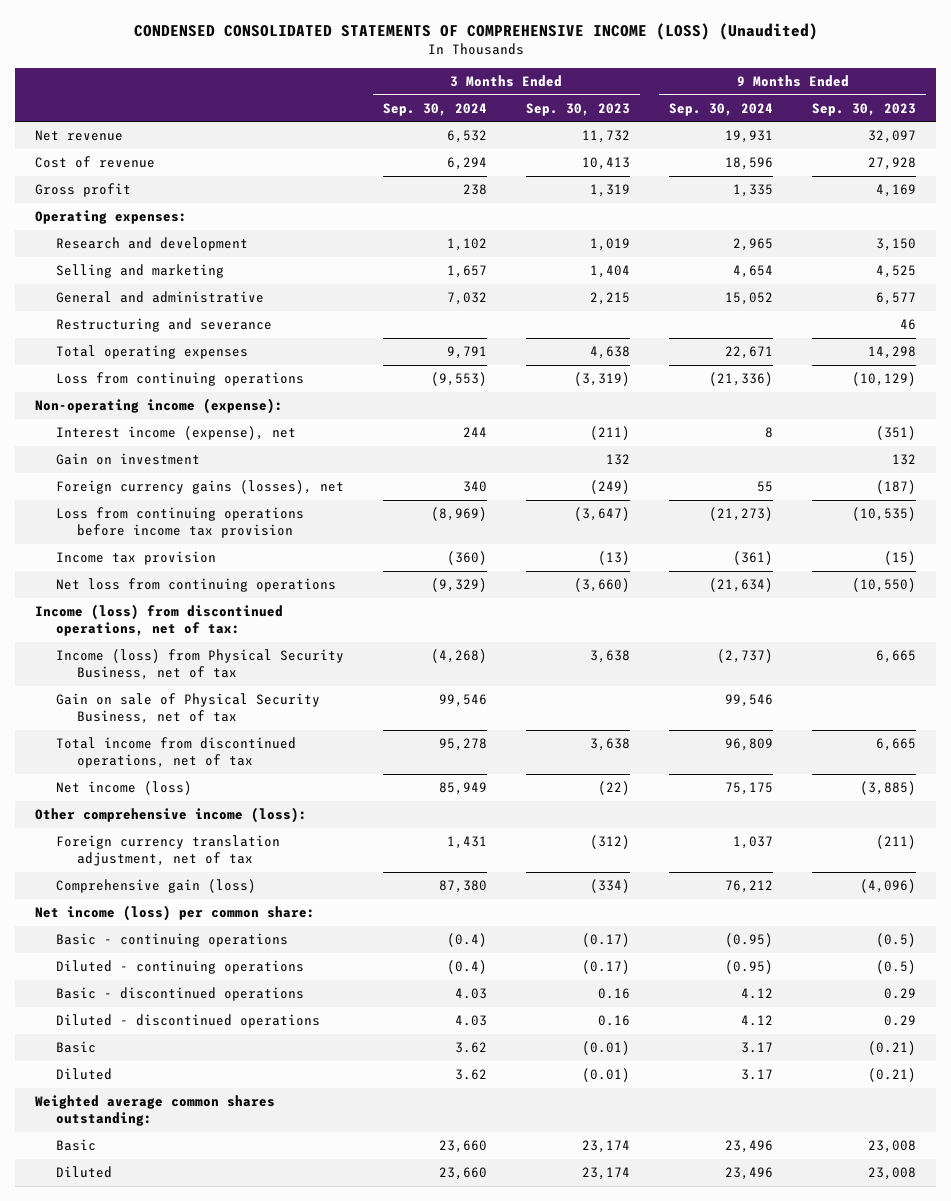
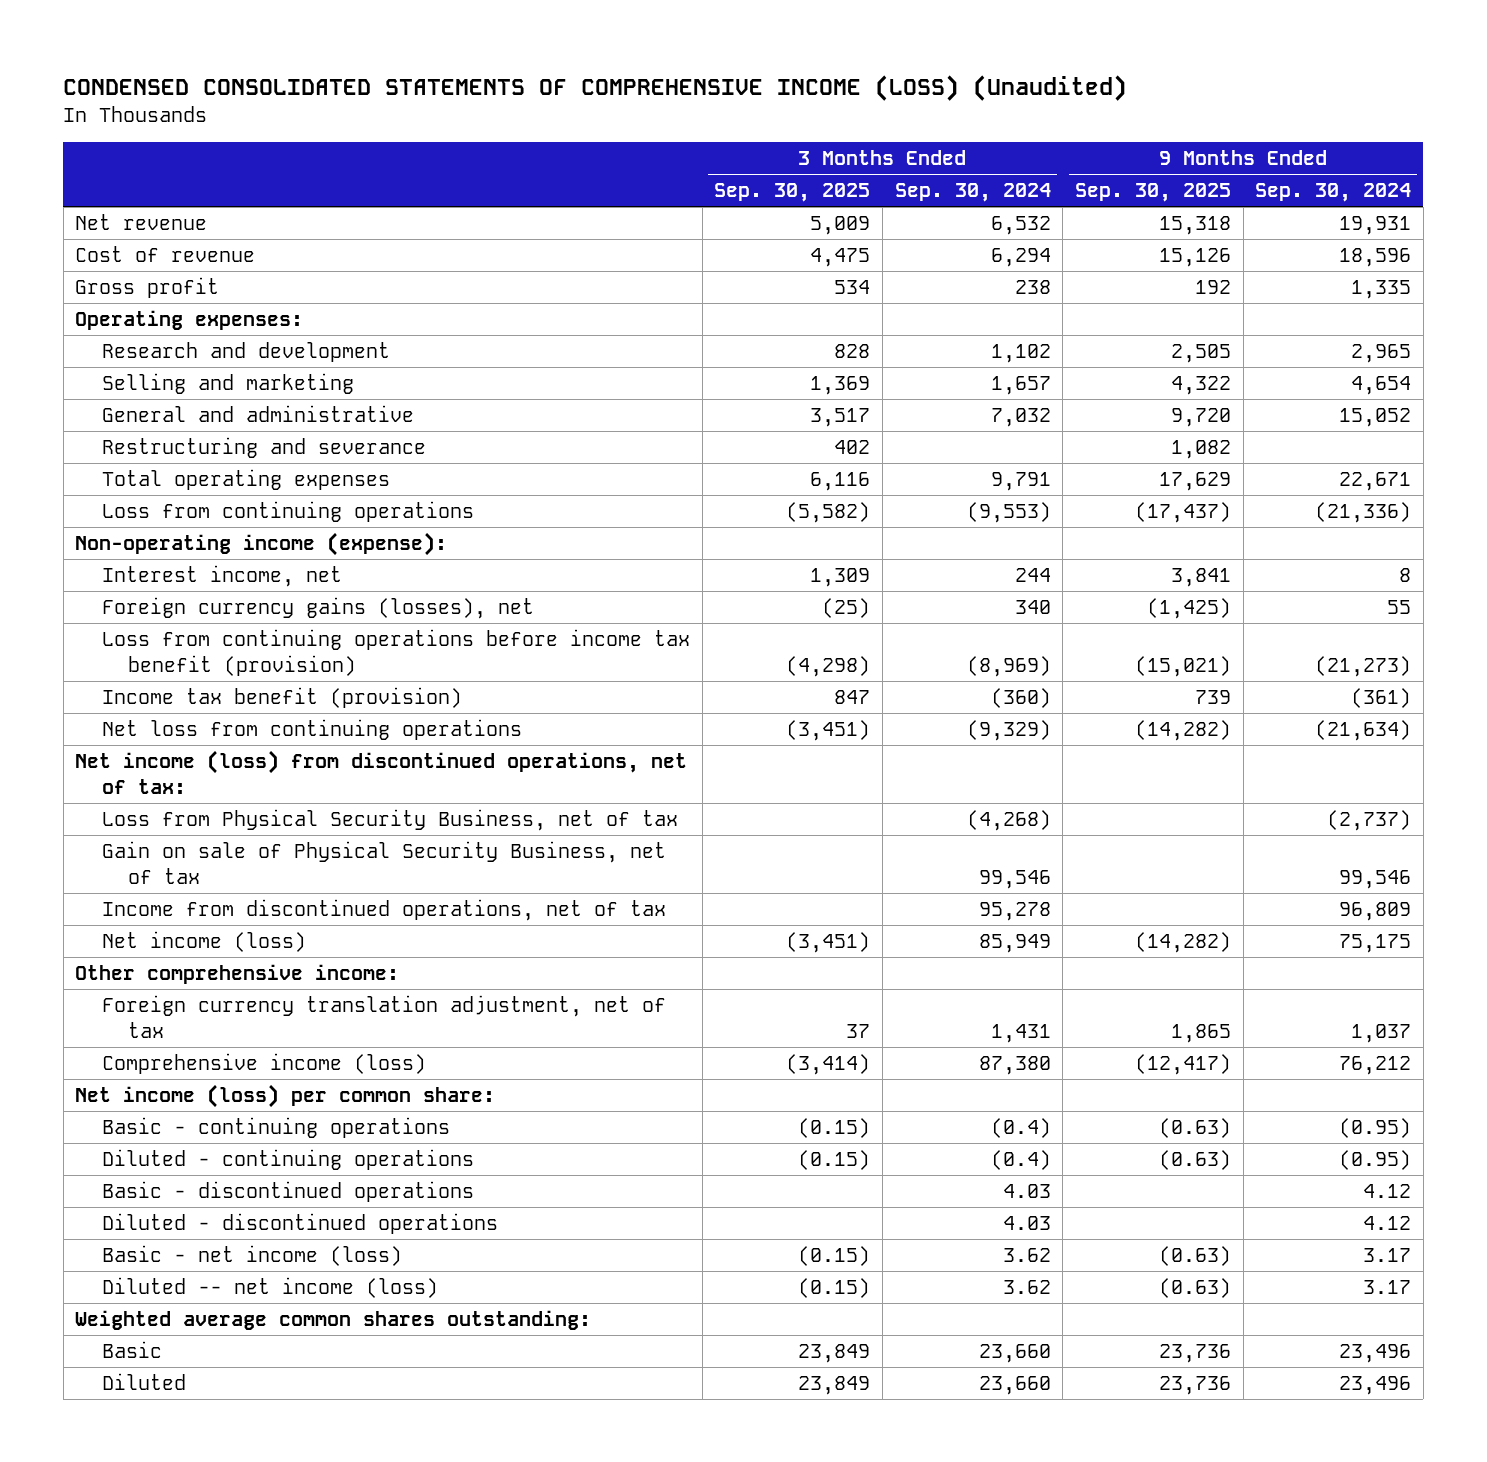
[525,102,630,116] Sep. 30, 2023 -> none
[812,102,917,116] Sep. 30, 2023 -> none
none -> [714,183,871,203] Sep. 30, 2025
none -> [1074,183,1231,203] Sep. 30, 2025
[55,453,200,466] Gain on investment -> none
[55,426,296,441] Interest income (expense), net -> [101,565,342,588] Interest income, net
[55,507,304,539] Loss from continuing operations before income tax provision -> [101,629,690,677] Loss from continuing operations before income tax benefit (provision)
[55,551,216,566] Income tax provision -> [101,687,462,709] Income tax benefit (provision)
[34,604,283,637] Income (loss) from discontinued operations, net of tax: -> [75,750,688,795] Net income (loss) from discontinued operations, net of tax:
[55,649,344,681] Income (loss) from Physical Security Business, net of tax -> [101,809,678,832] Loss from Physical Security Business, net of tax
[55,737,296,769] Total income from discontinued operations, net of tax -> [101,899,666,922] Income from discontinued operations, net of tax
[34,807,307,824] Other comprehensive income (loss): -> [75,964,400,985] Other comprehensive income:
[55,879,256,894] Comprehensive gain (loss) -> [101,1053,426,1075] Comprehensive income (loss)
[55,1041,96,1054] Basic -> [101,1245,402,1267] Basic - net income (loss)
[55,1068,112,1081] Diluted -> [101,1277,438,1299] Diluted -- net income (loss)

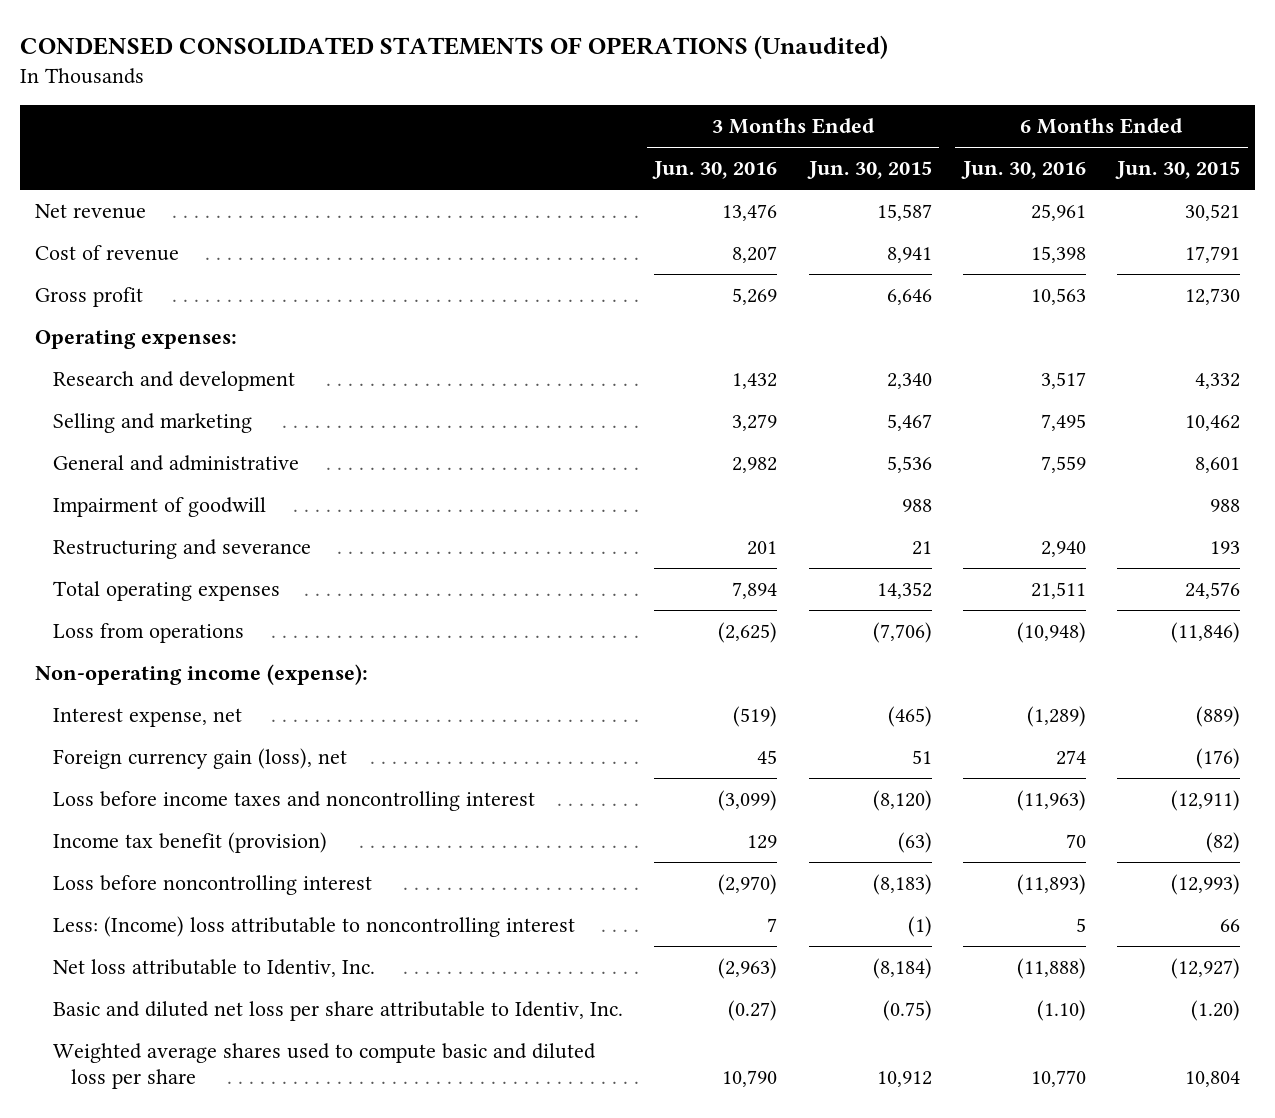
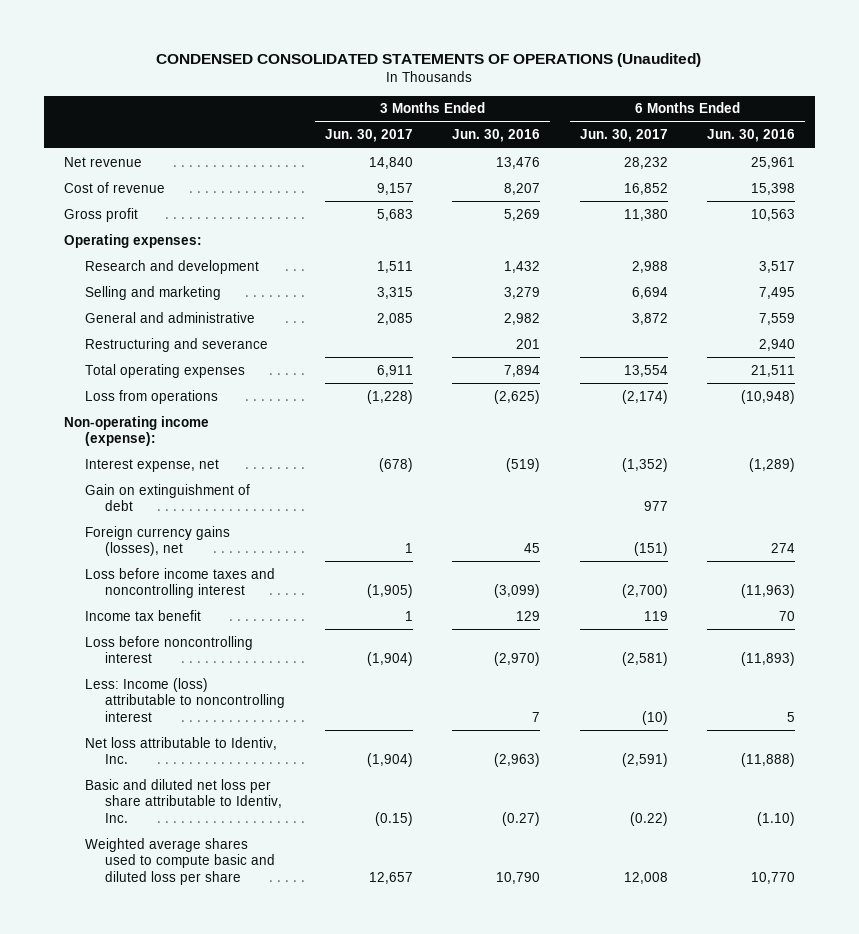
[806,161,932,180] Jun. 30, 2015 -> none
[1114,161,1240,180] Jun. 30, 2015 -> none
none -> [324,129,413,143] Jun. 30, 2017
none -> [579,129,668,143] Jun. 30, 2017
[53,497,267,518] Impairment of goodwill -> none
none -> [84,483,250,512] Gain on extinguishment of debt
[53,748,348,770] Foreign currency gain (loss), net -> [84,525,230,557] Foreign currency gains (losses), net
[53,832,328,854] Income tax benefit (provision) -> [84,609,201,621] Income tax benefit
[53,916,576,938] Less: (Income) loss attributable to noncontrolling interest -> [84,677,286,722] Less: Income (loss) attributable to noncontrolling interest

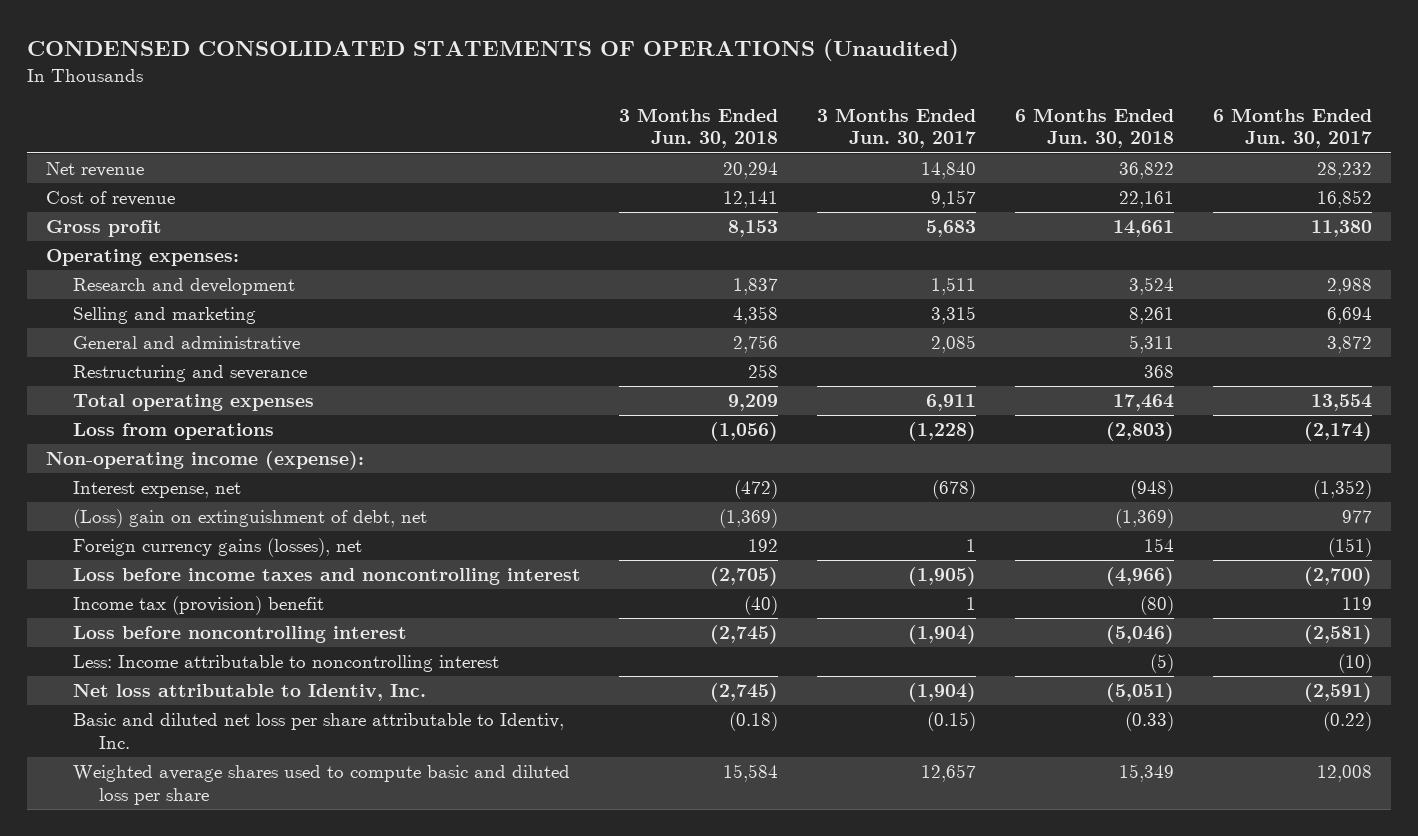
[452,129,541,143] Jun. 30, 2016 -> none
[707,129,796,143] Jun. 30, 2016 -> none
none -> [619,107,779,149] 3 Months Ended Jun. 30, 2018
none -> [1014,107,1174,149] 6 Months Ended Jun. 30, 2018
[84,483,250,512] Gain on extinguishment of debt -> [72,509,427,529] (Loss) gain on extinguishment of debt, net
[84,609,201,621] Income tax benefit -> [72,596,324,616] Income tax (provision) benefit
[84,677,286,722] Less: Income (loss) attributable to noncontrolling interest -> [72,655,499,673] Less: Income attributable to noncontrolling interest

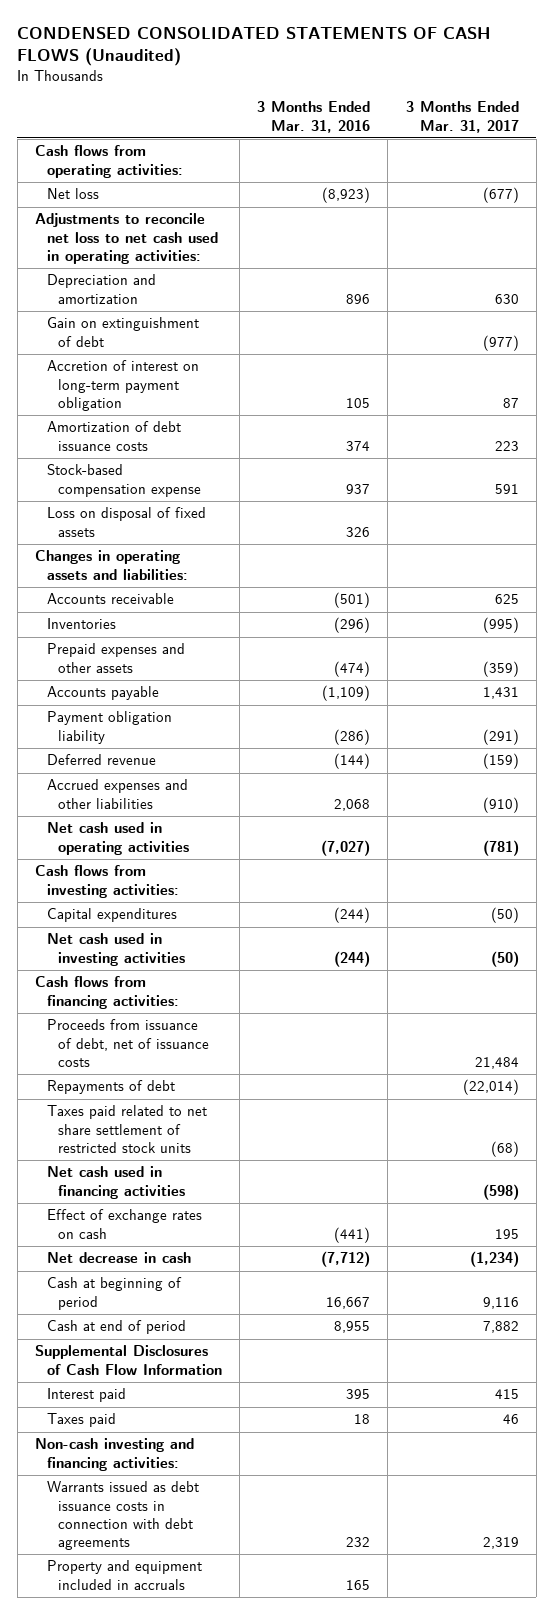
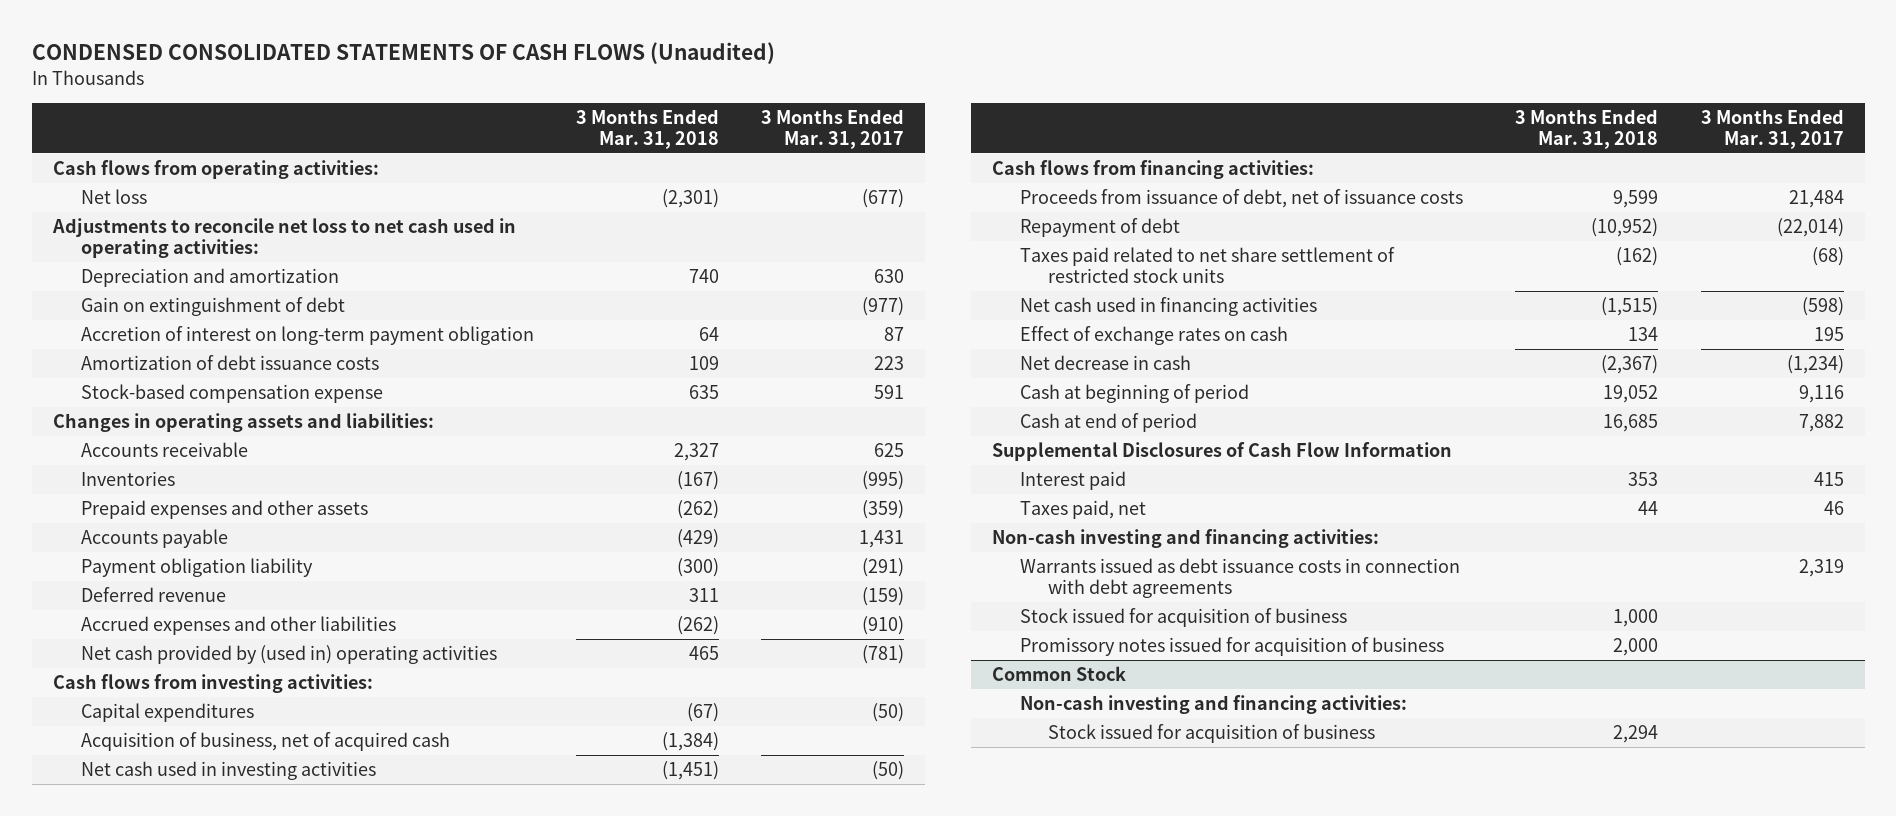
[257,101,371,133] 3 Months Ended Mar. 31, 2016 -> none
none -> [576,108,720,150] 3 Months Ended Mar. 31, 2018
[46,507,206,537] Loss on disposal of fixed assets -> none
[46,822,190,855] Net cash used in operating activities -> [80,645,497,665] Net cash provided by (used in) operating activities
none -> [80,732,450,752] Acquisition of business, net of acquired cash
[46,1080,175,1095] Repayments of debt -> [1019,218,1180,238] Repayment of debt
[46,1413,116,1428] Taxes paid -> [1019,500,1146,520] Taxes paid, net
[46,1560,202,1590] Property and equipment included in accruals -> none
none -> [1019,608,1347,628] Stock issued for acquisition of business
none -> [1019,637,1444,657] Promissory notes issued for acquisition of business
none -> [992,666,1127,682] Common Stock
none -> [1019,695,1407,715] Non-cash investing and financing activities:
none -> [1047,724,1375,744] Stock issued for acquisition of business

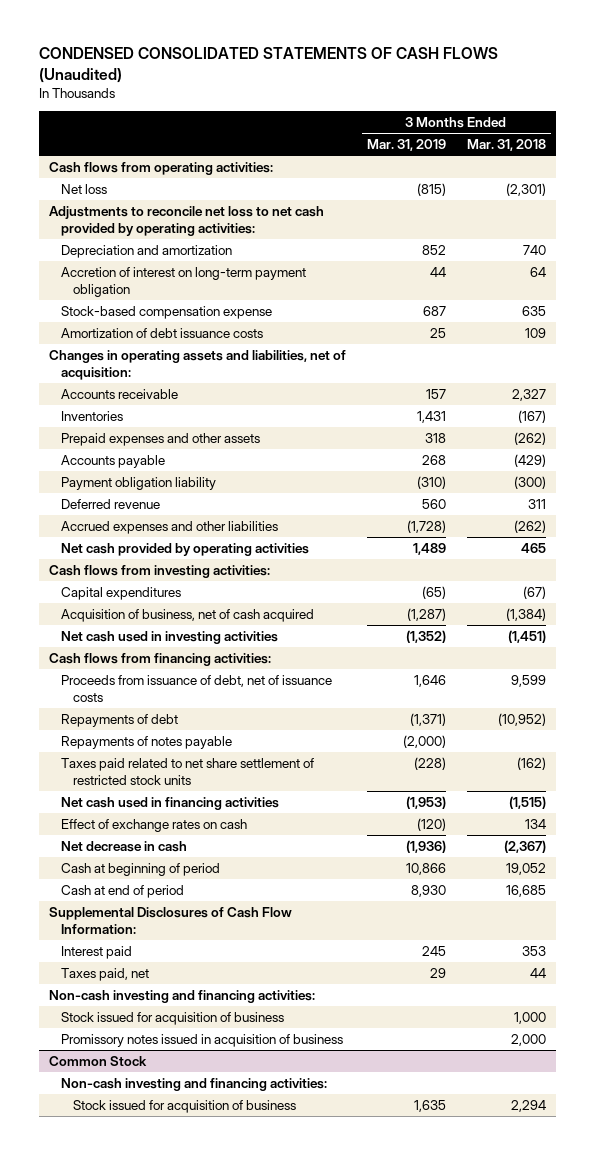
[761,108,905,150] 3 Months Ended Mar. 31, 2017 -> none
none -> [366,139,446,152] Mar. 31, 2019
[51,218,516,259] Adjustments to reconcile net loss to net cash used in operating activities: -> [49,205,325,237] Adjustments to reconcile net loss to net cash provided by operating activities:
[80,297,345,317] Gain on extinguishment of debt -> none
[80,355,379,371] Amortization of debt issuance costs -> [61,327,264,338] Amortization of debt issuance costs
[52,413,434,433] Changes in operating assets and liabilities: -> [49,349,347,381] Changes in operating assets and liabilities, net of acquisition:
[80,645,497,665] Net cash provided by (used in) operating activities -> [61,542,310,556] Net cash provided by operating activities
[80,732,450,752] Acquisition of business, net of acquired cash -> [61,608,315,622] Acquisition of business, net of cash acquired
[1019,218,1180,238] Repayment of debt -> [61,713,179,727] Repayments of debt
none -> [61,735,233,749] Repayments of notes payable
[992,442,1453,462] Supplemental Disclosures of Cash Flow Information -> [49,906,293,935] Supplemental Disclosures of Cash Flow Information:
[1019,558,1460,599] Warrants issued as debt issuance costs in connection with debt agreements -> none
[1019,637,1444,657] Promissory notes issued for acquisition of business -> [61,1033,344,1047] Promissory notes issued in acquisition of business

